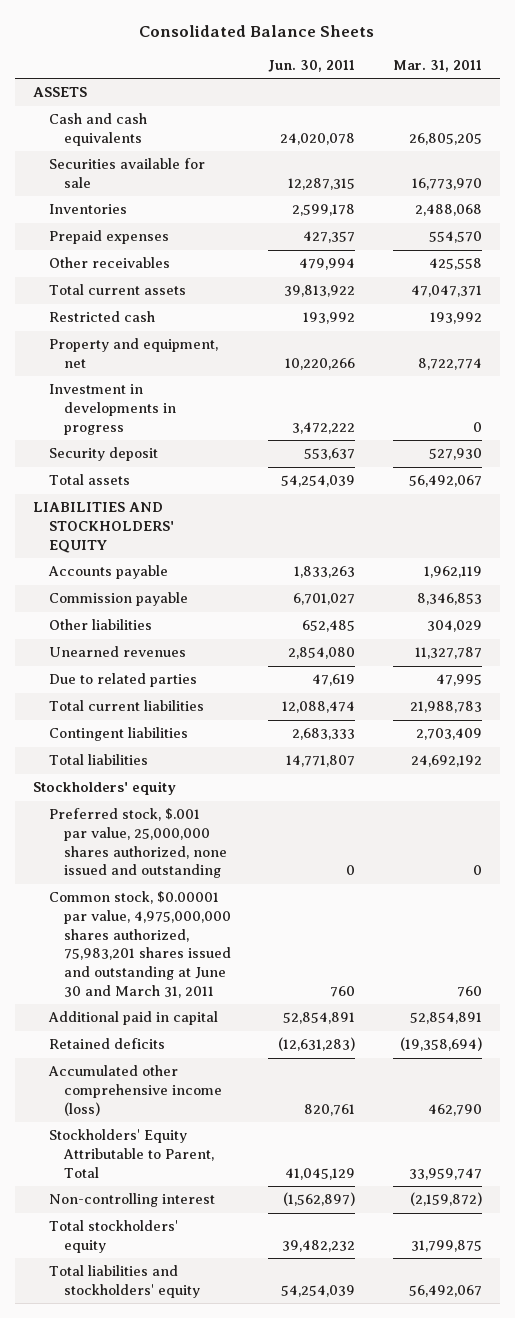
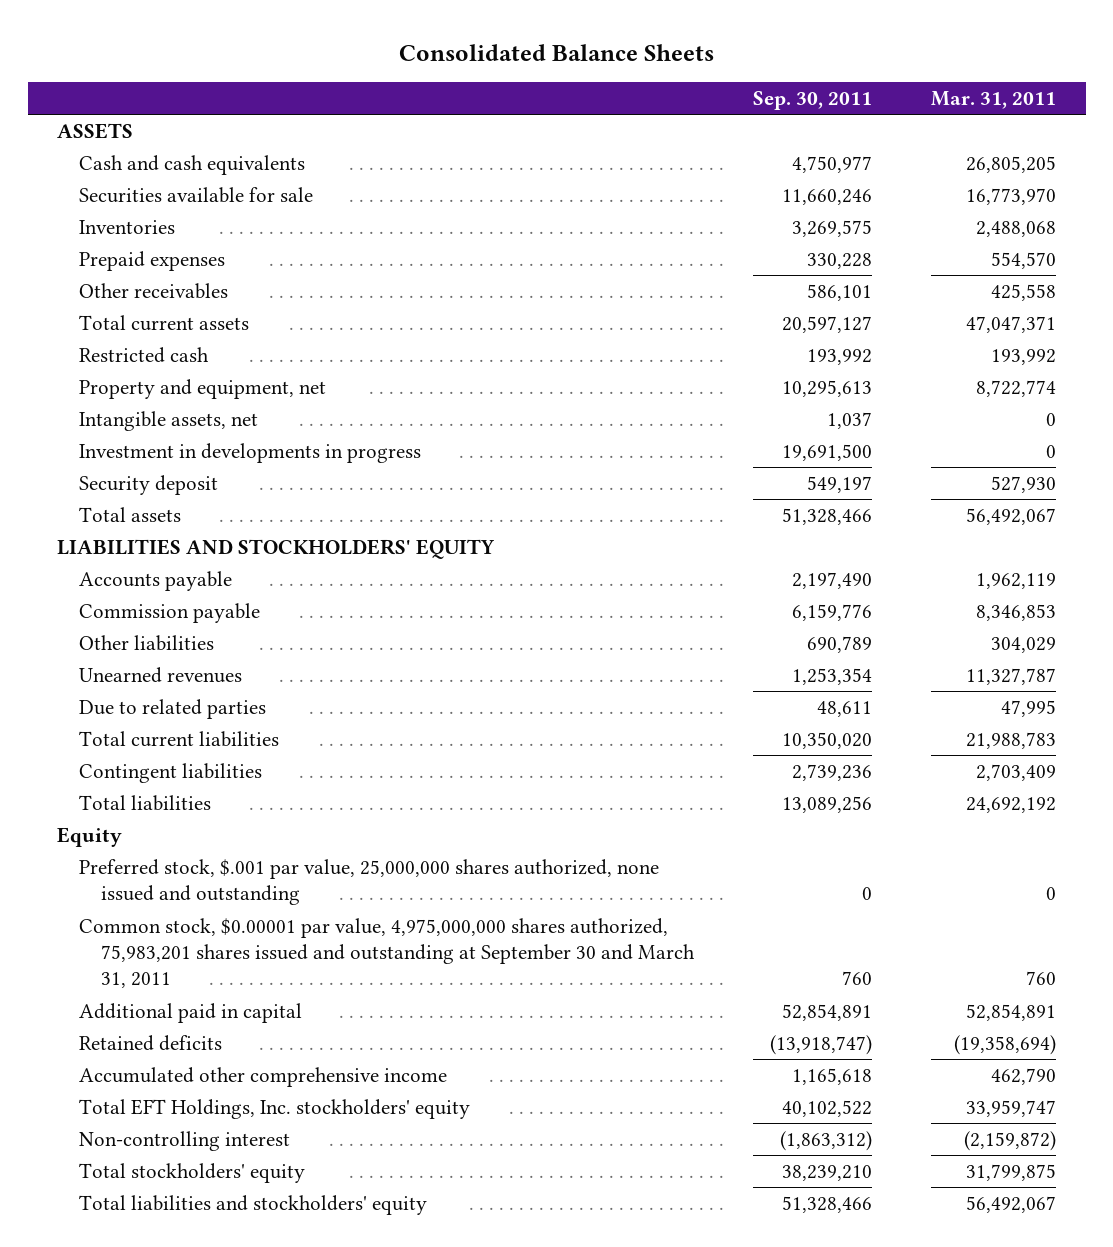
[268,59,356,72] Jun. 30, 2011 -> none
none -> [753,90,873,110] Sep. 30, 2011
none -> [79,411,259,432] Intangible assets, net
[33,781,177,796] Stockholders' equity -> [57,827,123,848] Equity
[48,891,231,998] Common stock, $0.00001 par value, 4,975,000,000 shares authorized, 75,983,201 shares issued and outstanding at June 30 and March 31, 2011 -> [79,918,696,989] Common stock, $0.00001 par value, 4,975,000,000 shares authorized, 75,983,201 shares issued and outstanding at September 30 and March 31, 2011
[47,1065,222,1116] Accumulated other comprehensive income (loss) -> [79,1067,448,1088] Accumulated other comprehensive income
[48,1129,214,1178] Stockholders' Equity Attributable to Parent, Total -> [79,1099,471,1120] Total EFT Holdings, Inc. stockholders' equity

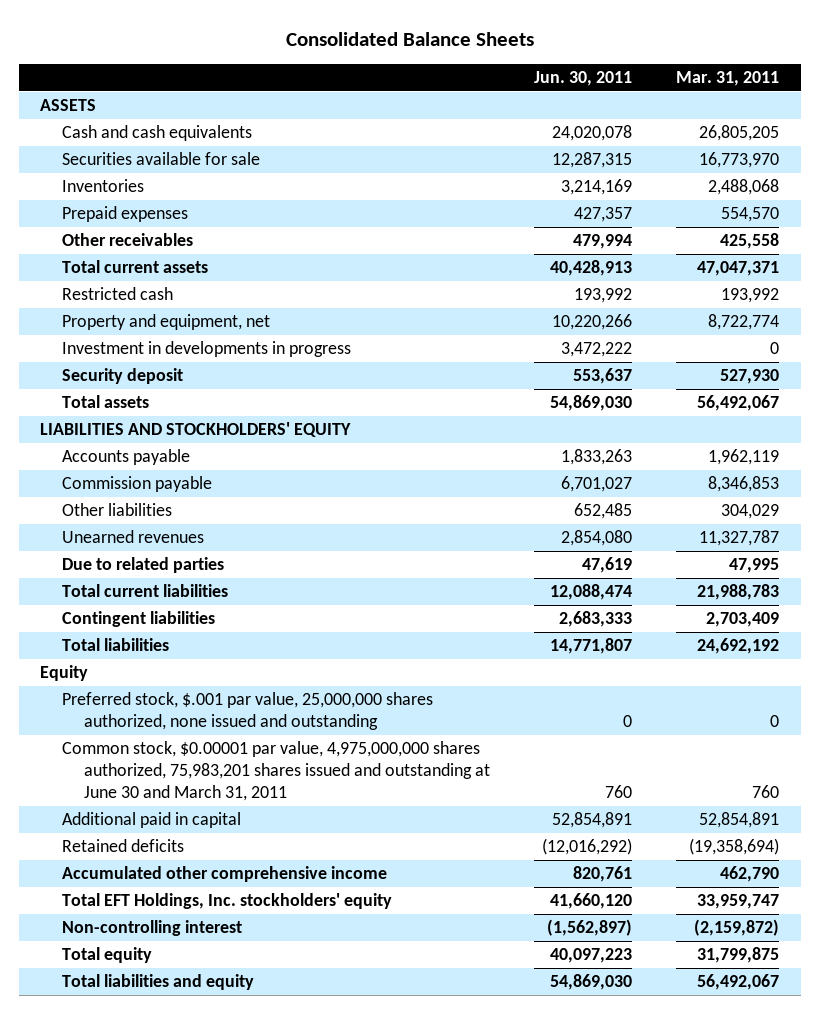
[753,90,873,110] Sep. 30, 2011 -> none
none -> [533,70,632,86] Jun. 30, 2011
[79,411,259,432] Intangible assets, net -> none
[79,918,696,989] Common stock, $0.00001 par value, 4,975,000,000 shares authorized, 75,983,201 shares issued and outstanding at September 30 and March 31, 2011 -> [62,741,491,802] Common stock, $0.00001 par value, 4,975,000,000 shares authorized, 75,983,201 shares issued and outstanding at June 30 and March 31, 2011
[79,1163,306,1184] Total stockholders' equity -> [62,947,153,964] Total equity
[79,1195,428,1216] Total liabilities and stockholders' equity -> [62,974,255,991] Total liabilities and equity

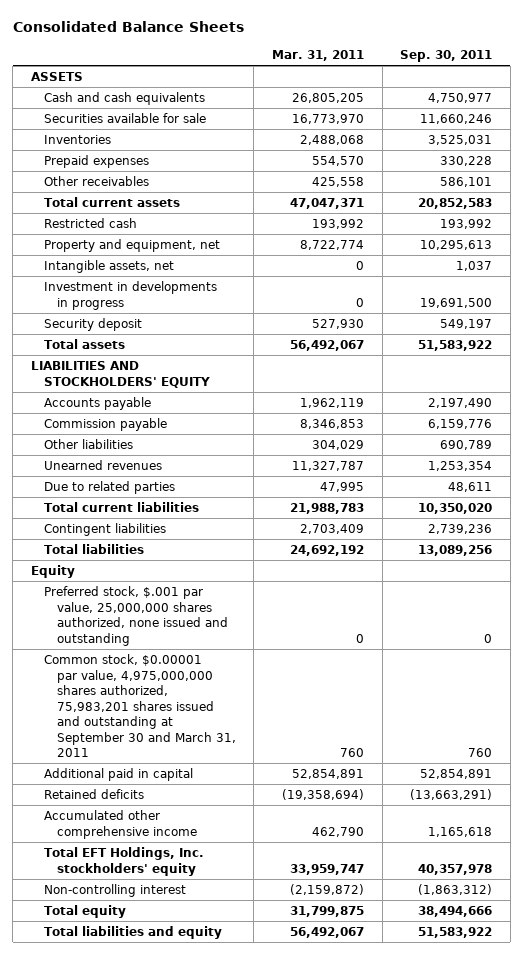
[533,70,632,86] Jun. 30, 2011 -> none
none -> [400,49,493,62] Sep. 30, 2011
none -> [43,260,174,274] Intangible assets, net
[62,741,491,802] Common stock, $0.00001 par value, 4,975,000,000 shares authorized, 75,983,201 shares issued and outstanding at June 30 and March 31, 2011 -> [43,654,236,757] Common stock, $0.00001 par value, 4,975,000,000 shares authorized, 75,983,201 shares issued and outstanding at September 30 and March 31, 2011

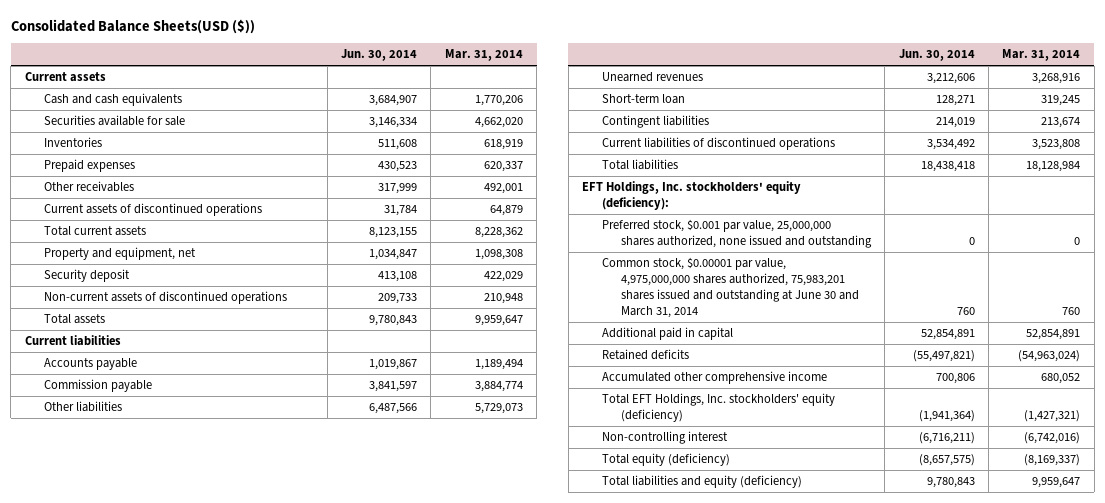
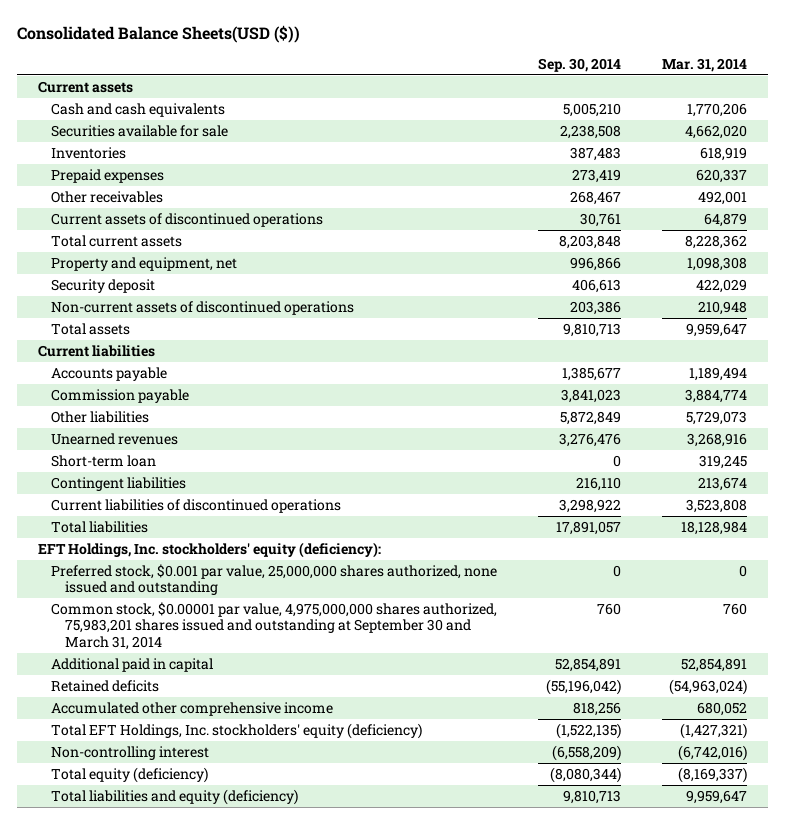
[341,49,418,62] Jun. 30, 2014 -> none
none -> [538,58,622,73] Sep. 30, 2014
[601,257,859,319] Common stock, $0.00001 par value, 4,975,000,000 shares authorized, 75,983,201 shares issued and outstanding at June 30 and March 31, 2014 -> [51,601,498,651] Common stock, $0.00001 par value, 4,975,000,000 shares authorized, 75,983,201 shares issued and outstanding at September 30 and March 31, 2014

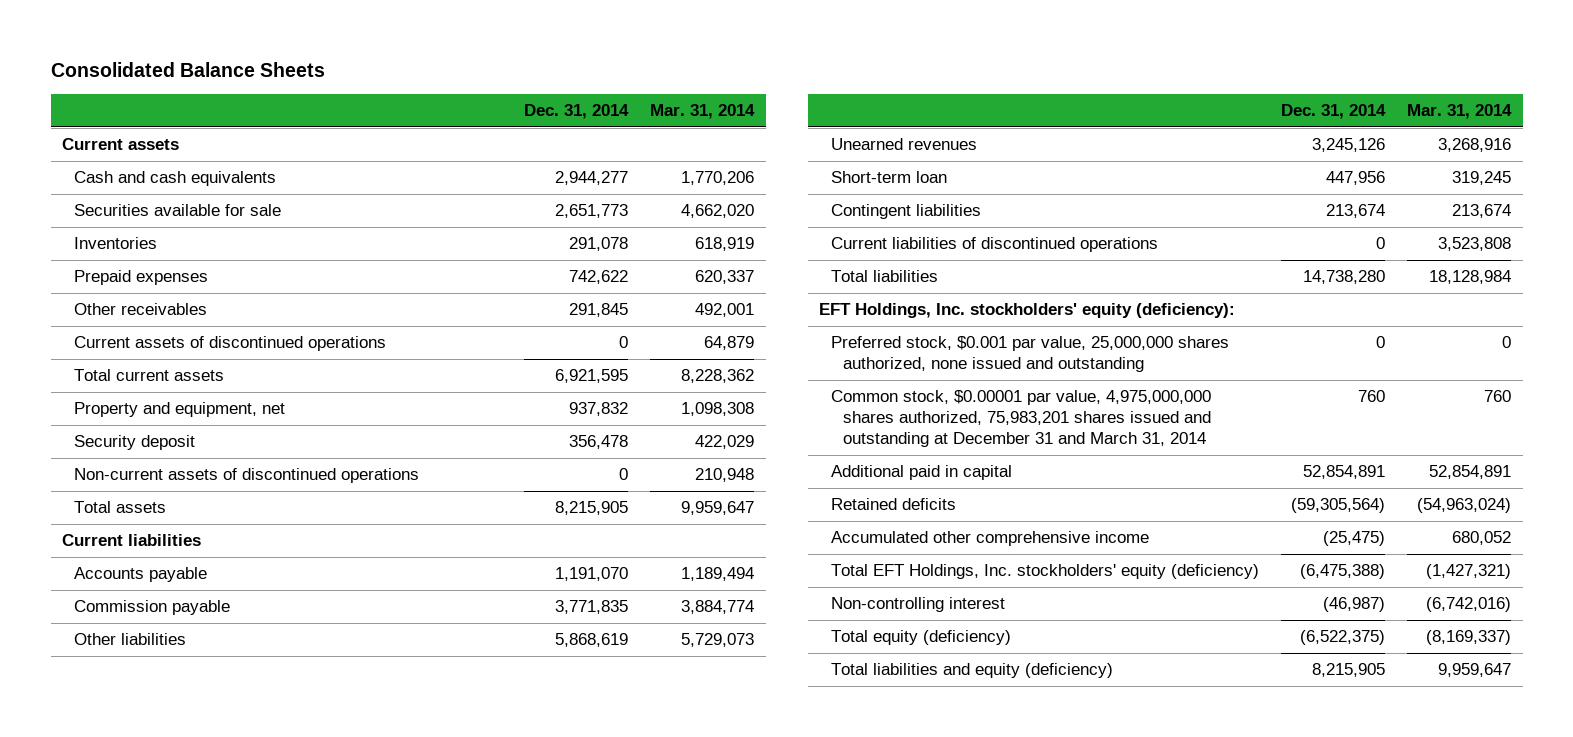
[17,25,301,44] Consolidated Balance Sheets(USD ($)) -> [50,62,325,78] Consolidated Balance Sheets
[538,58,622,73] Sep. 30, 2014 -> none
none -> [524,104,630,120] Dec. 31, 2014
[51,601,498,651] Common stock, $0.00001 par value, 4,975,000,000 shares authorized, 75,983,201 shares issued and outstanding at September 30 and March 31, 2014 -> [831,390,1212,448] Common stock, $0.00001 par value, 4,975,000,000 shares authorized, 75,983,201 shares issued and outstanding at December 31 and March 31, 2014

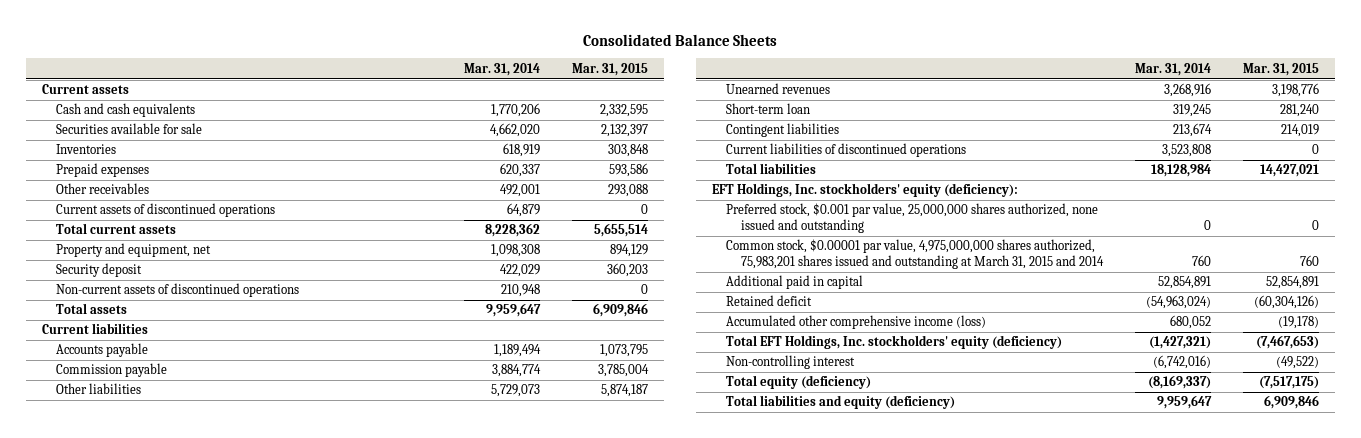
[524,104,630,120] Dec. 31, 2014 -> none
none -> [572,62,649,76] Mar. 31, 2015
[831,390,1212,448] Common stock, $0.00001 par value, 4,975,000,000 shares authorized, 75,983,201 shares issued and outstanding at December 31 and March 31, 2014 -> [726,239,1104,270] Common stock, $0.00001 par value, 4,975,000,000 shares authorized, 75,983,201 shares issued and outstanding at March 31, 2015 and 2014
[831,498,957,511] Retained deficits -> [726,295,813,307] Retained deficit
[831,531,1150,547] Accumulated other comprehensive income -> [726,315,987,330] Accumulated other comprehensive income (loss)

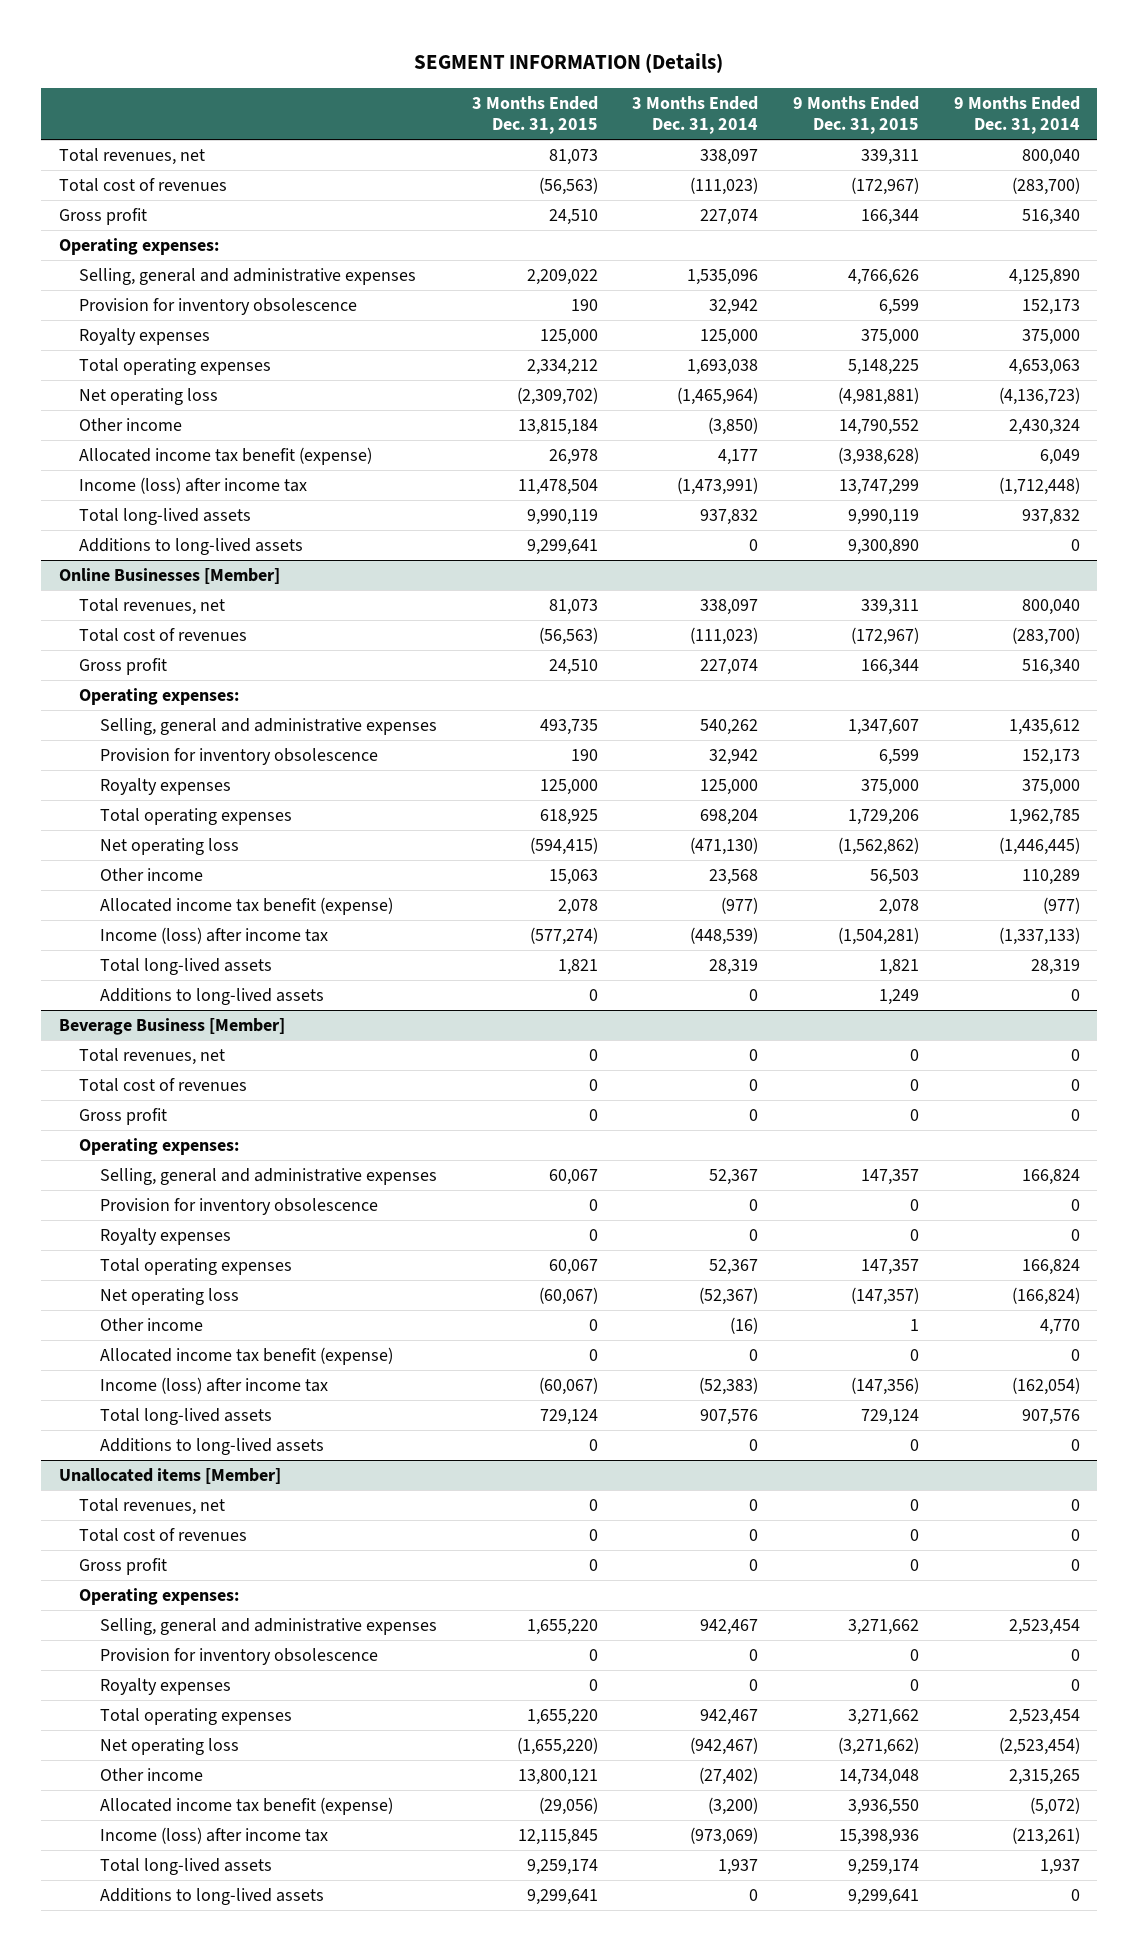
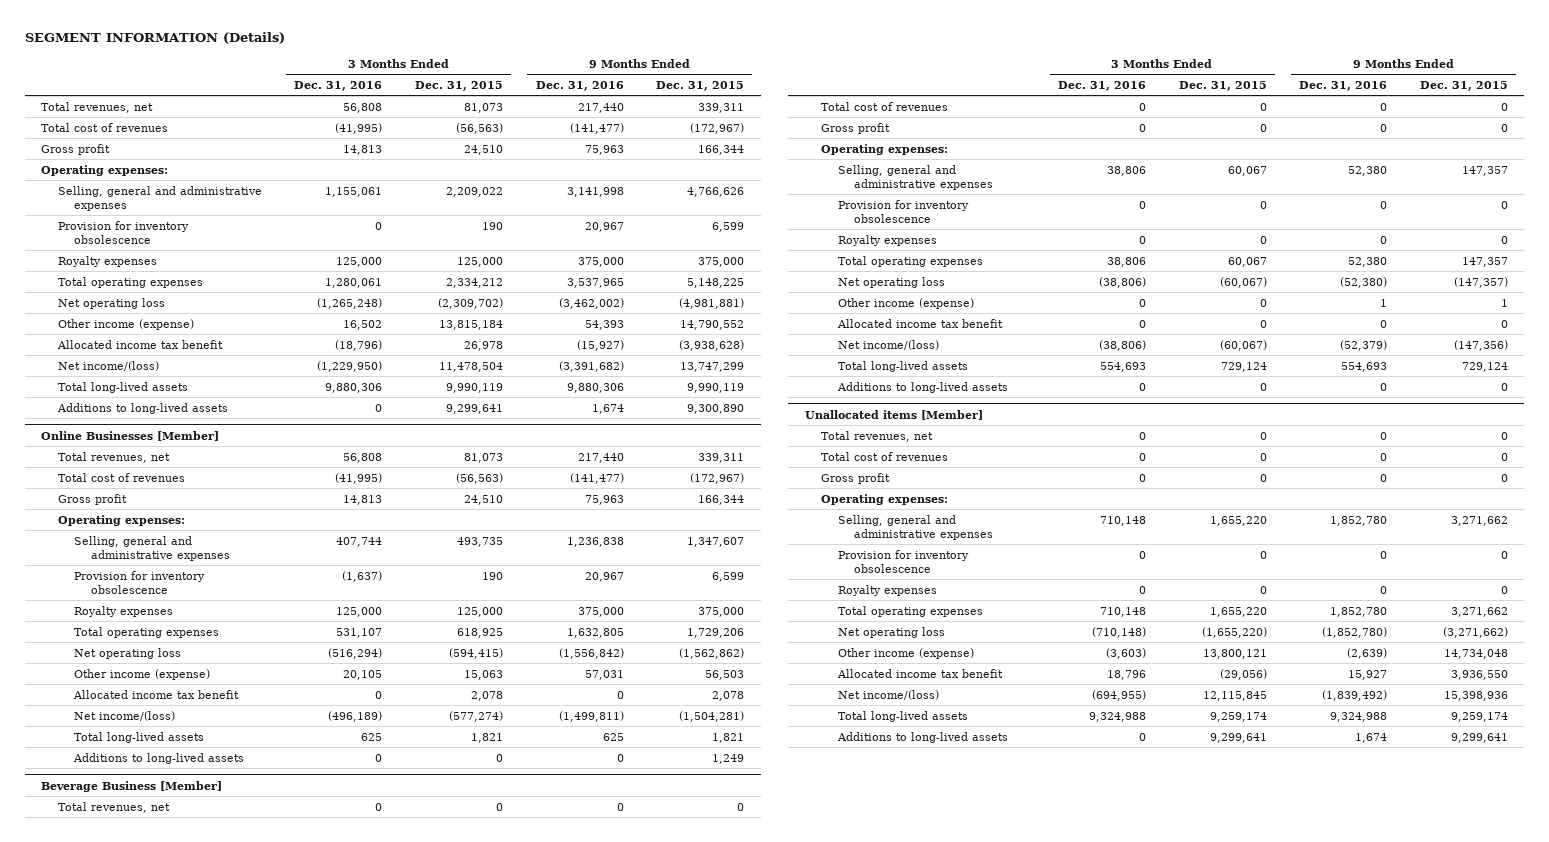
[632,95,759,135] 3 Months Ended Dec. 31, 2014 -> none
[953,95,1080,135] 9 Months Ended Dec. 31, 2014 -> none
none -> [294,81,383,92] Dec. 31, 2016
none -> [535,81,624,92] Dec. 31, 2016
[79,418,183,432] Other income -> [57,318,194,330] Other income (expense)
[79,447,373,466] Allocated income tax benefit (expense) -> [56,339,223,349] Allocated income tax benefit
[79,477,308,495] Income (loss) after income tax -> [57,360,159,371] Net income/(loss)
[99,868,203,882] Other income -> [74,668,211,680] Other income (expense)
[99,897,393,916] Allocated income tax benefit (expense) -> [73,689,240,699] Allocated income tax benefit
[99,927,328,945] Income (loss) after income tax -> [74,710,176,721] Net income/(loss)
[99,1318,203,1332] Other income -> [837,297,974,309] Other income (expense)
[99,1347,393,1366] Allocated income tax benefit (expense) -> [836,318,1003,328] Allocated income tax benefit
[99,1377,328,1395] Income (loss) after income tax -> [837,339,939,350] Net income/(loss)
[99,1768,203,1782] Other income -> [837,647,974,659] Other income (expense)
[99,1797,393,1816] Allocated income tax benefit (expense) -> [836,668,1003,678] Allocated income tax benefit
[99,1827,328,1845] Income (loss) after income tax -> [837,689,939,700] Net income/(loss)

